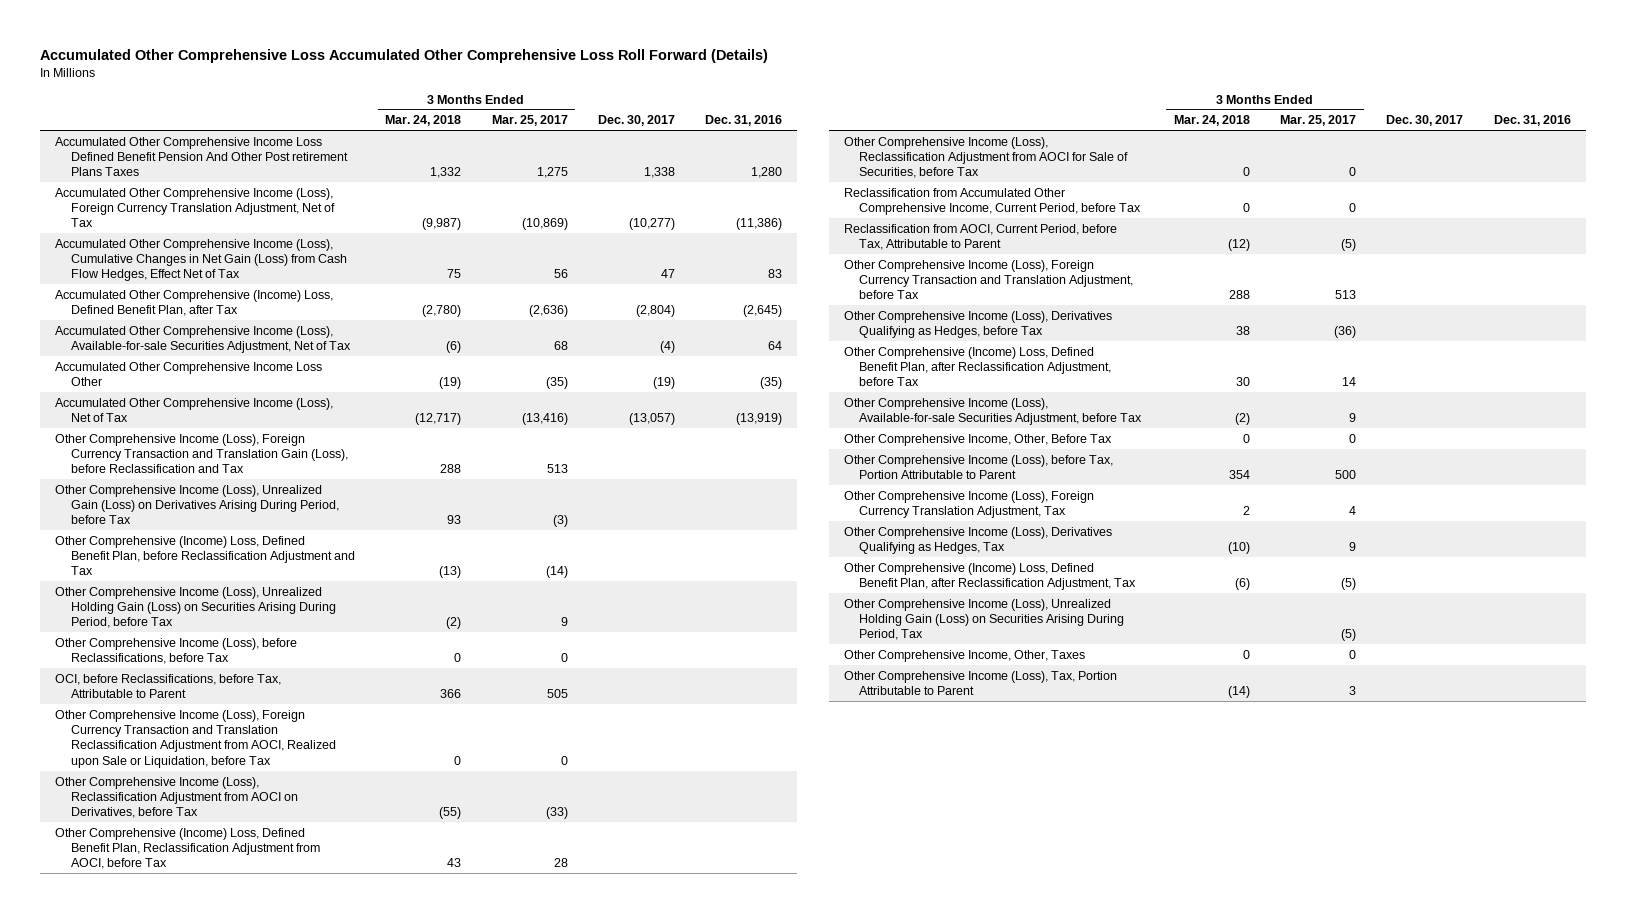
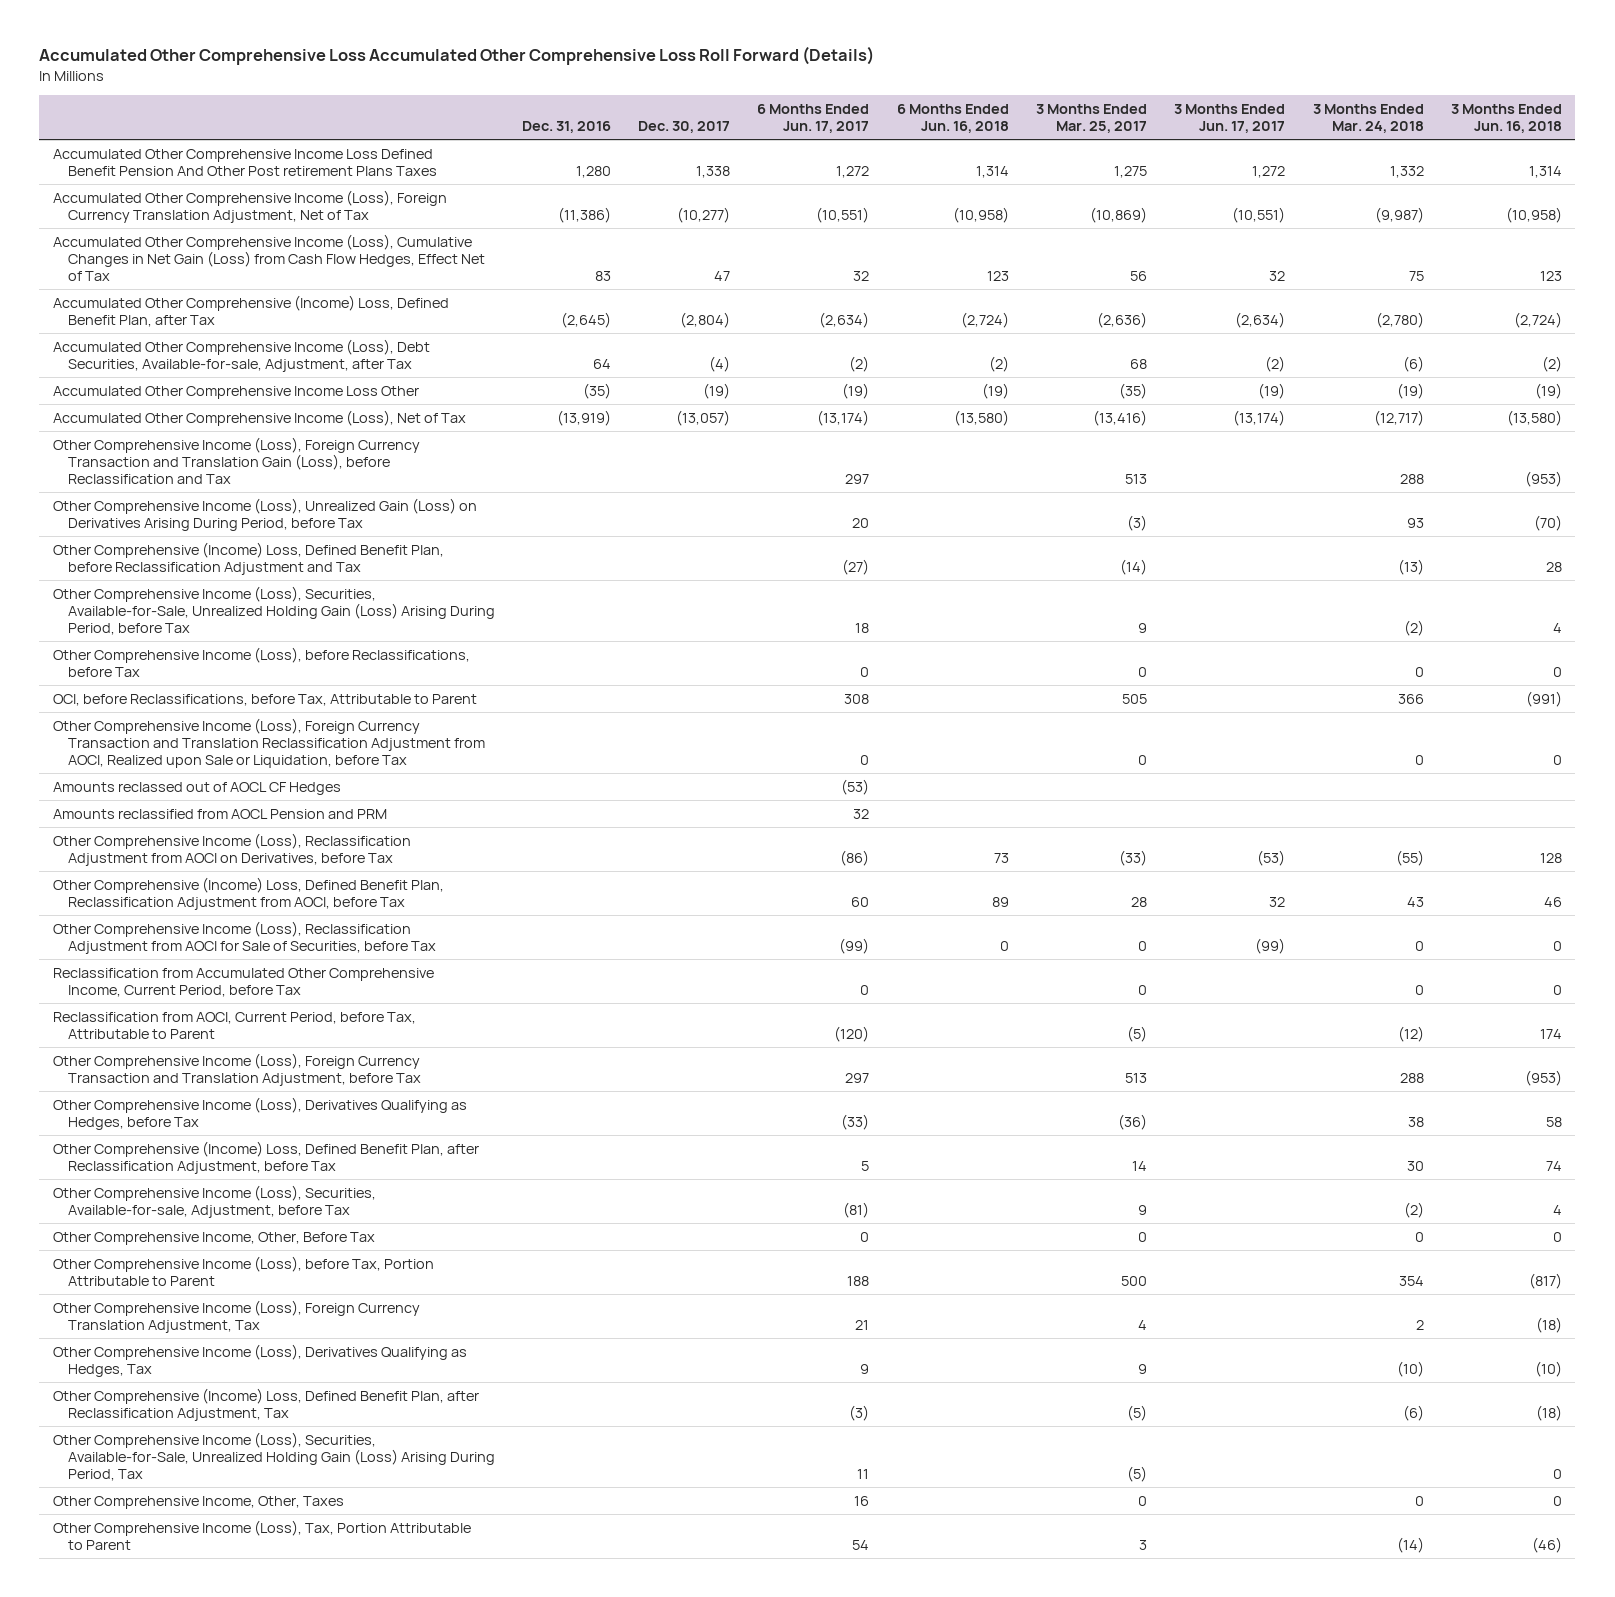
none -> [757,104,870,134] 6 Months Ended Jun. 17, 2017
none -> [896,104,1009,134] 6 Months Ended Jun. 16, 2018
none -> [1174,104,1286,134] 3 Months Ended Jun. 17, 2017
none -> [1450,104,1562,134] 3 Months Ended Jun. 16, 2018
[55,325,351,353] Accumulated Other Comprehensive Income (Loss), Available-for-sale Securities Adjustment, Net of Tax -> [52,338,430,372] Accumulated Other Comprehensive Income (Loss), Debt Securities, Available-for-sale, Adjustment, after Tax
[55,586,336,629] Other Comprehensive Income (Loss), Unrealized Holding Gain (Loss) on Securities Arising During Period, before Tax -> [52,585,495,635] Other Comprehensive Income (Loss), Securities, Available-for-Sale, Unrealized Holding Gain (Loss) Arising During Period, before Tax
none -> [52,781,341,795] Amounts reclassed out of AOCL CF Hedges
none -> [52,808,387,819] Amounts reclassified from AOCL Pension and PRM
[843,397,1143,425] Other Comprehensive Income (Loss), Available-for-sale Securities Adjustment, before Tax -> [52,1184,376,1218] Other Comprehensive Income (Loss), Securities, Available-for-sale, Adjustment, before Tax
[843,598,1125,641] Other Comprehensive Income (Loss), Unrealized Holding Gain (Loss) on Securities Arising During Period, Tax -> [52,1431,495,1481] Other Comprehensive Income (Loss), Securities, Available-for-Sale, Unrealized Holding Gain (Loss) Arising During Period, Tax

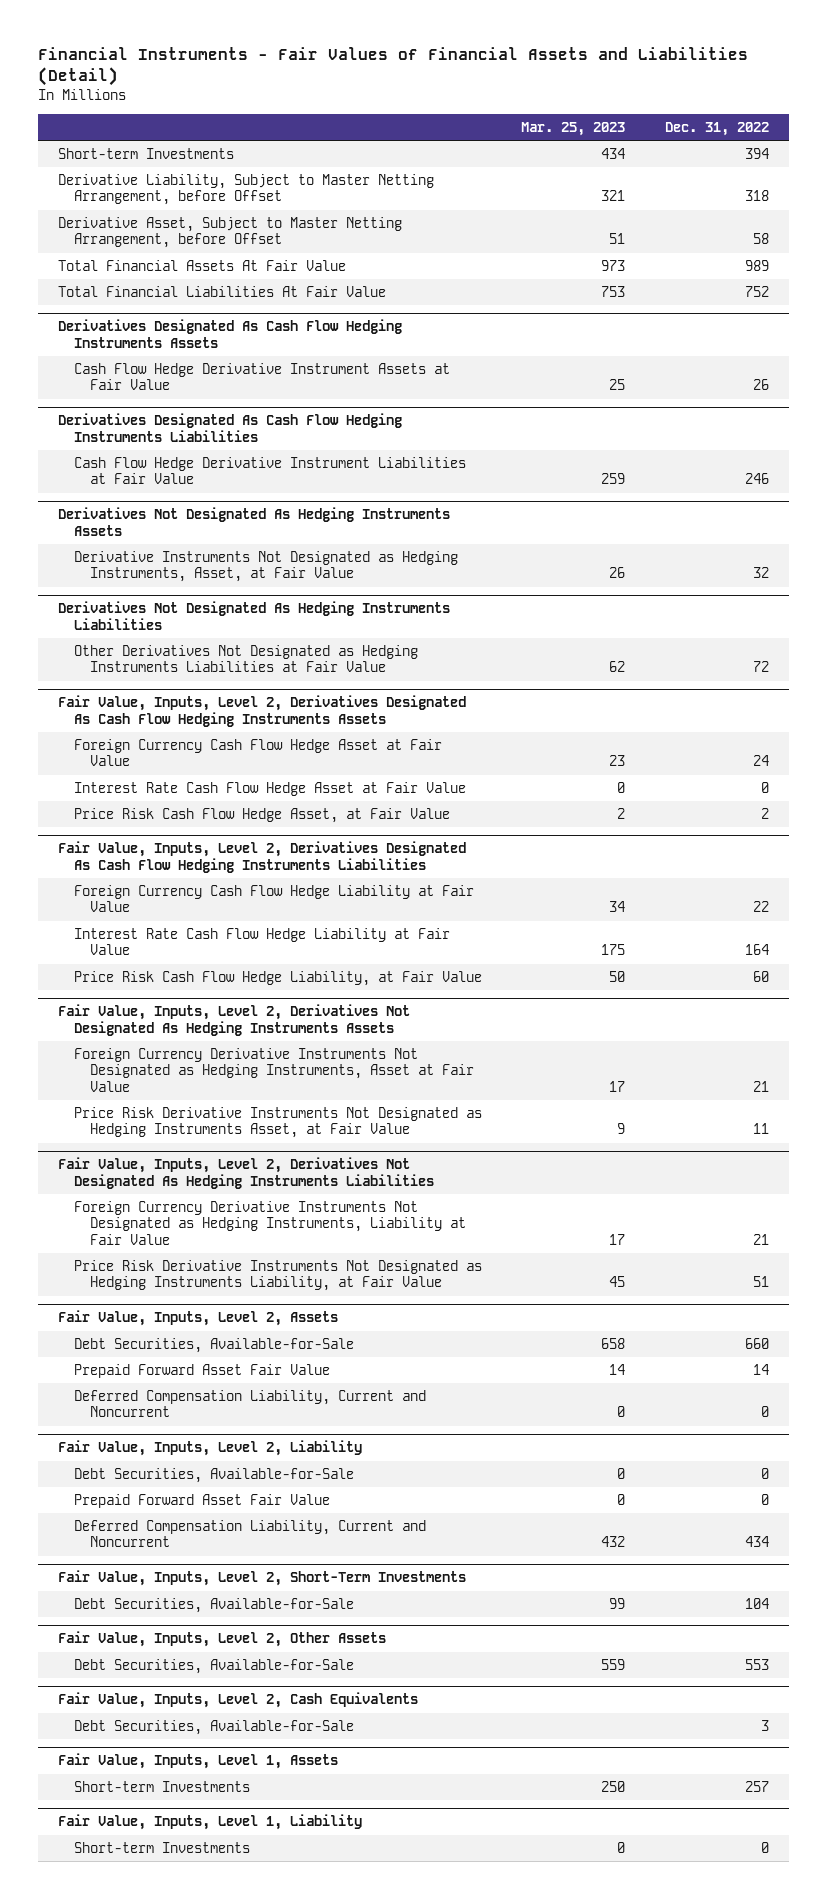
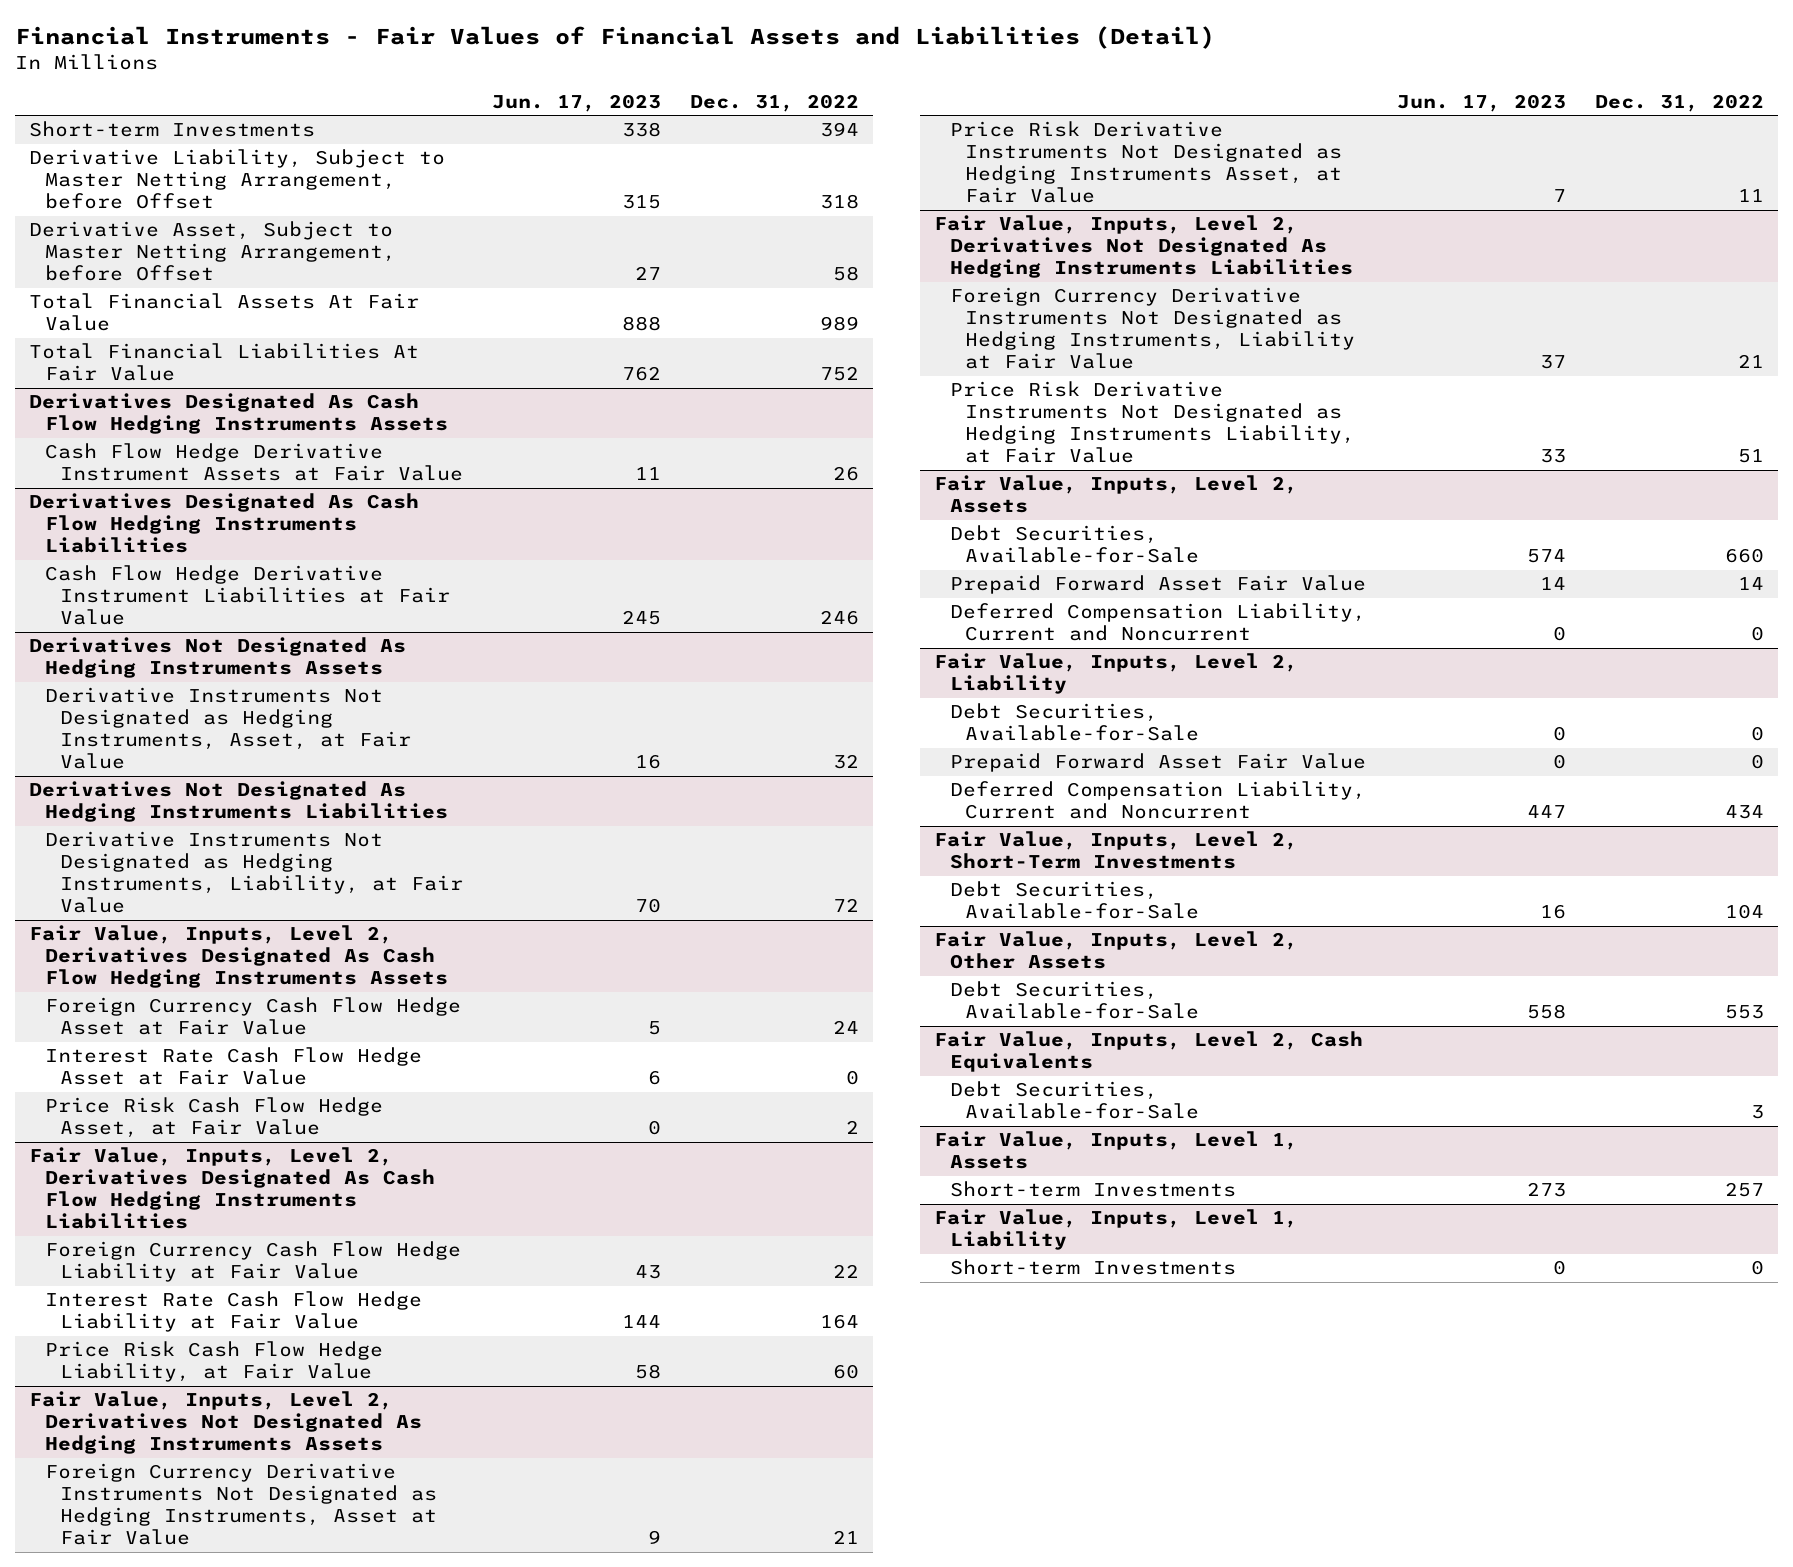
[521,121,626,136] Mar. 25, 2023 -> none
none -> [492,93,662,112] Jun. 17, 2023
[73,645,418,673] Other Derivatives Not Designated as Hedging Instruments Liabilities at Fair Value -> [44,831,464,914] Derivative Instruments Not Designated as Hedging Instruments, Liability, at Fair Value

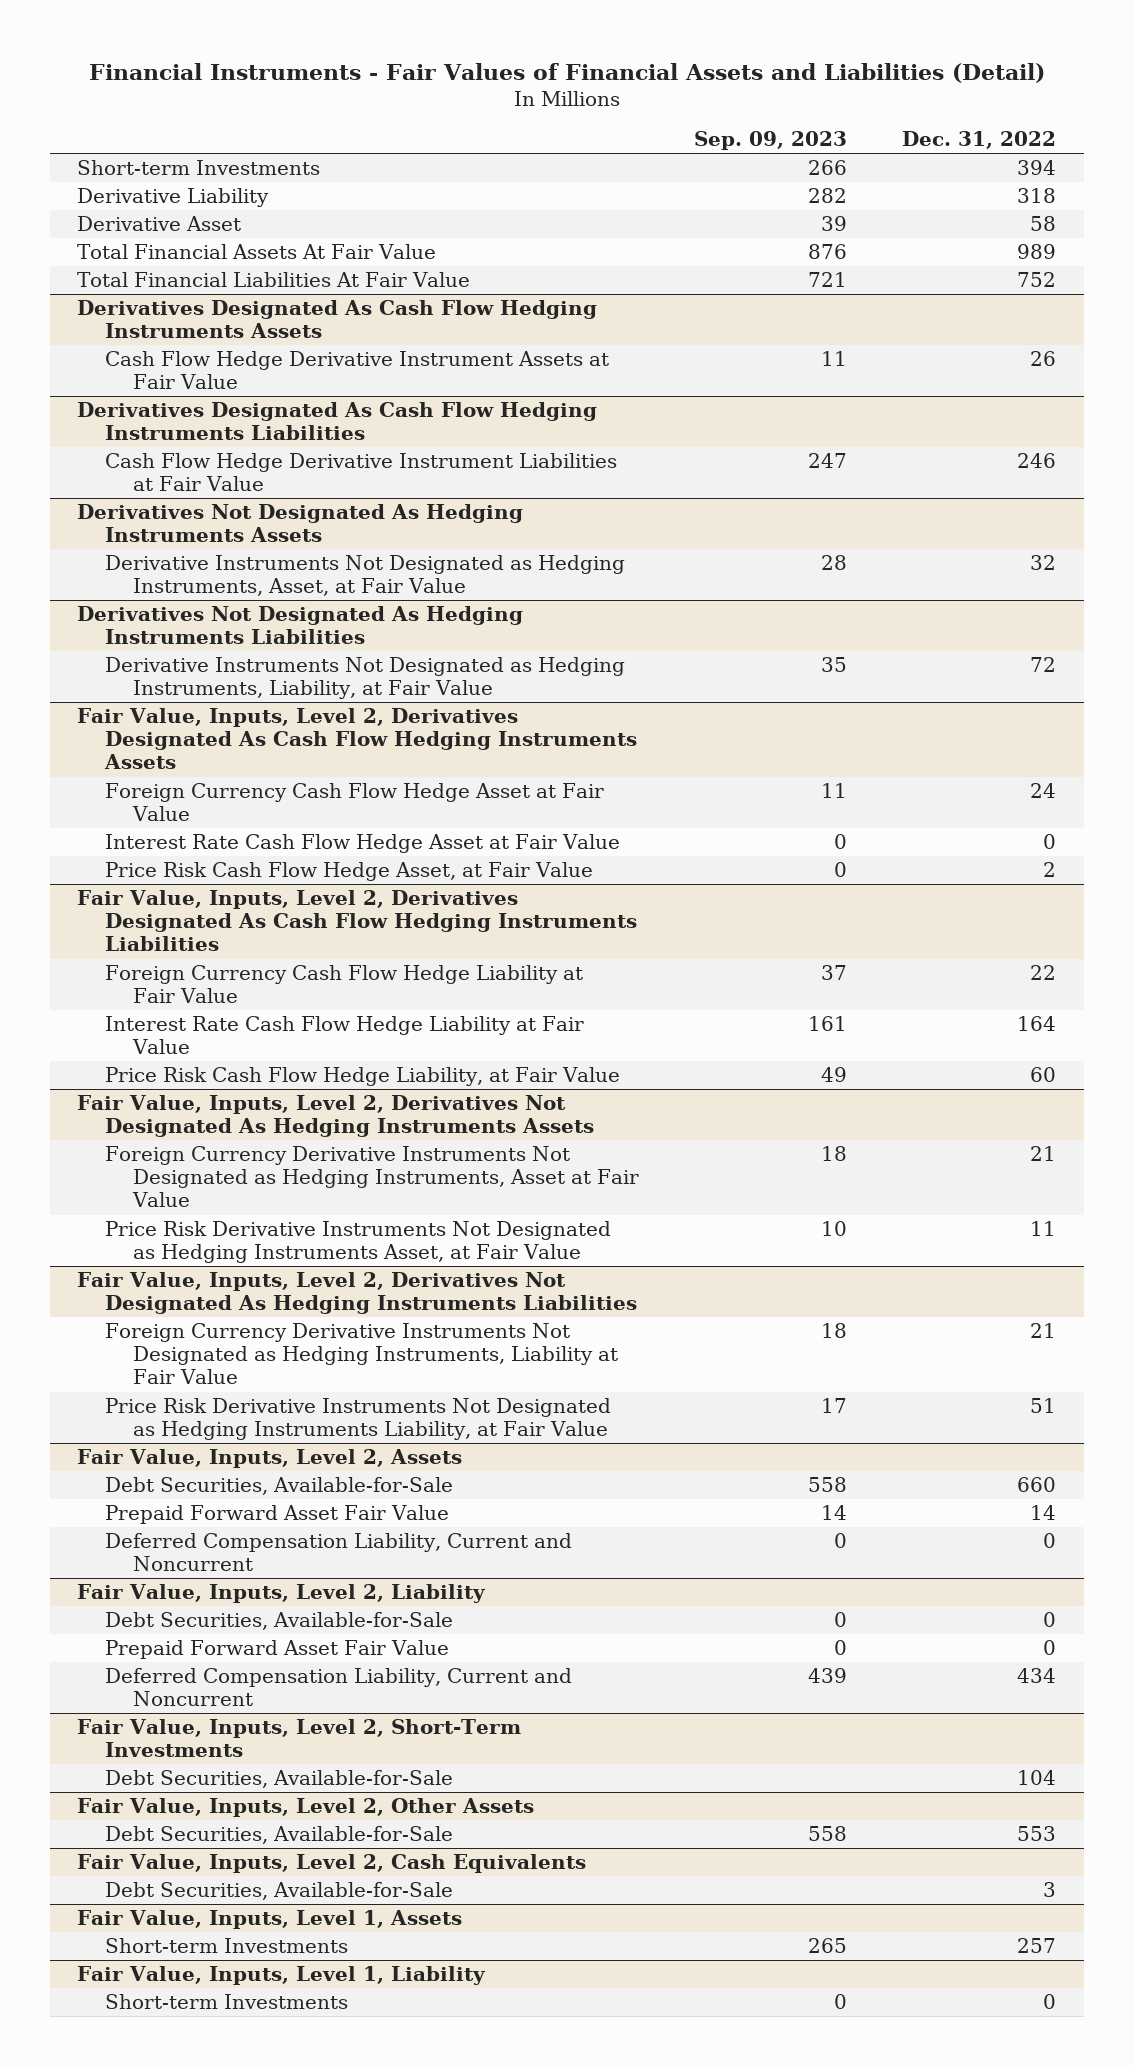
[492,93,662,112] Jun. 17, 2023 -> none
none -> [693,131,847,151] Sep. 09, 2023
[29,221,396,282] Derivative Asset, Subject to Master Netting Arrangement, before Offset -> none
[29,149,446,210] Derivative Liability, Subject to Master Netting Arrangement, before Offset -> [77,188,270,208] Derivative Liability
none -> [77,216,242,232] Derivative Asset

